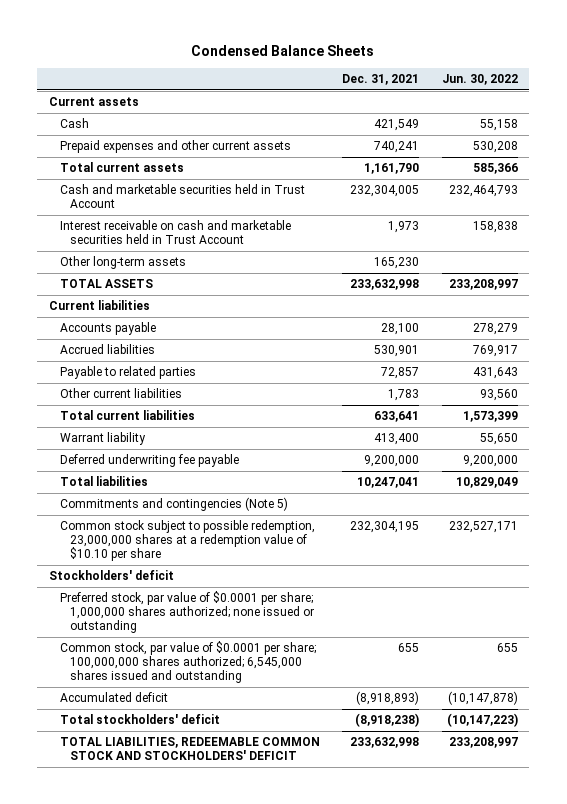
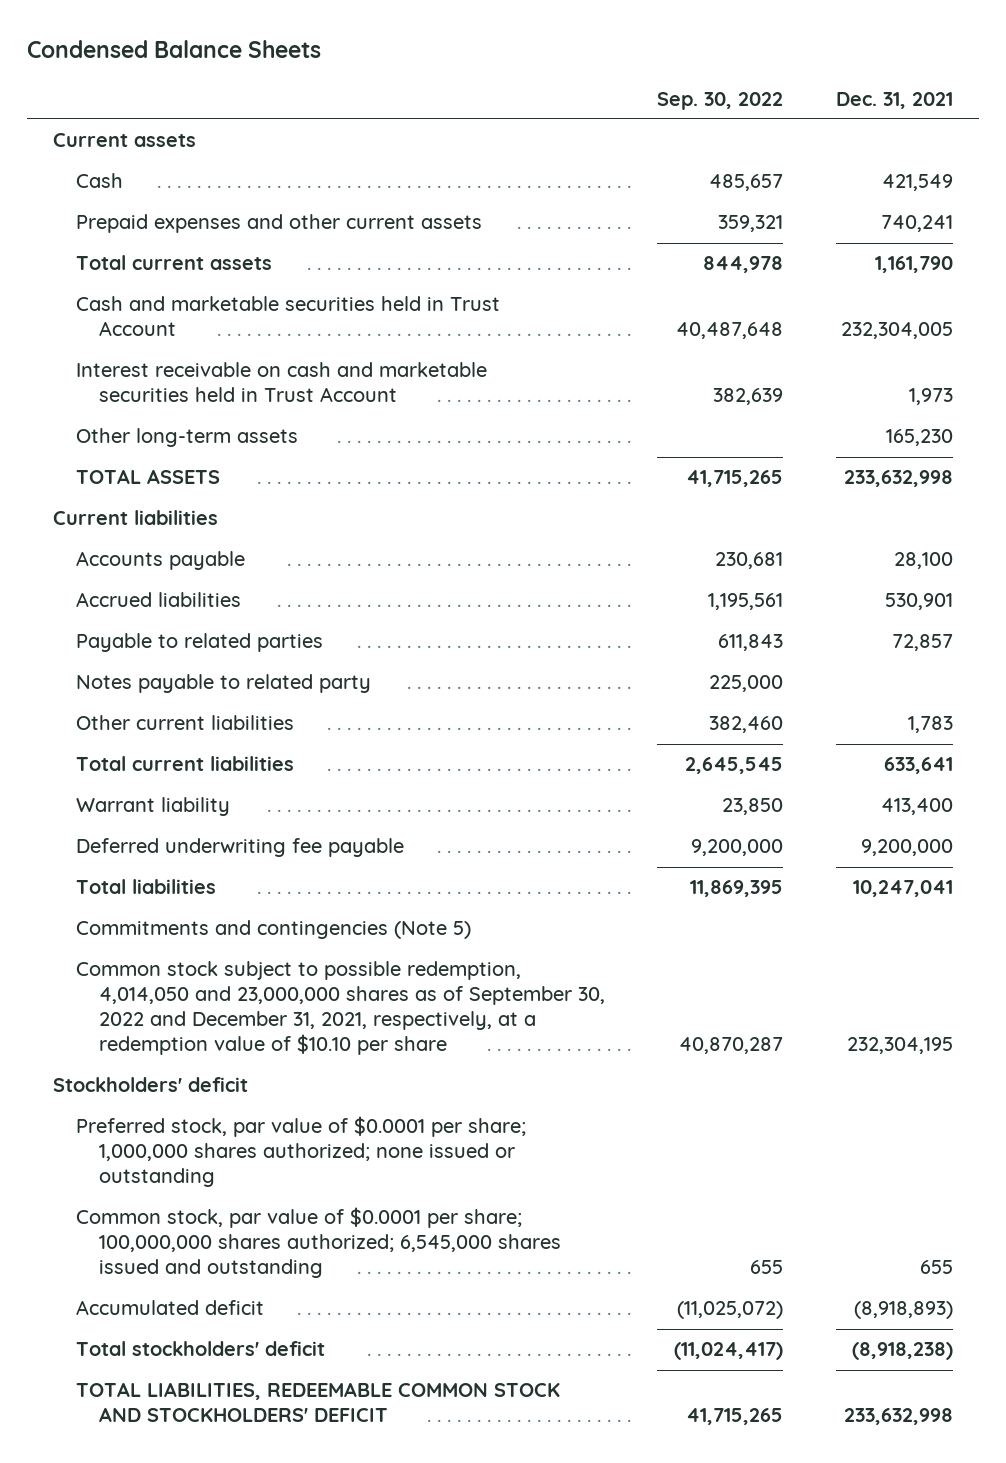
[442,74,519,86] Jun. 30, 2022 -> none
none -> [657,91,784,110] Sep. 30, 2022
none -> [76,674,372,694] Notes payable to related party
[59,520,315,562] Common stock subject to possible redemption, 23,000,000 shares at a redemption value of $10.10 per share -> [76,961,605,1056] Common stock subject to possible redemption, 4,014,050 and 23,000,000 shares as of September 30, 2022 and December 31, 2021, respectively, at a redemption value of $10.10 per share

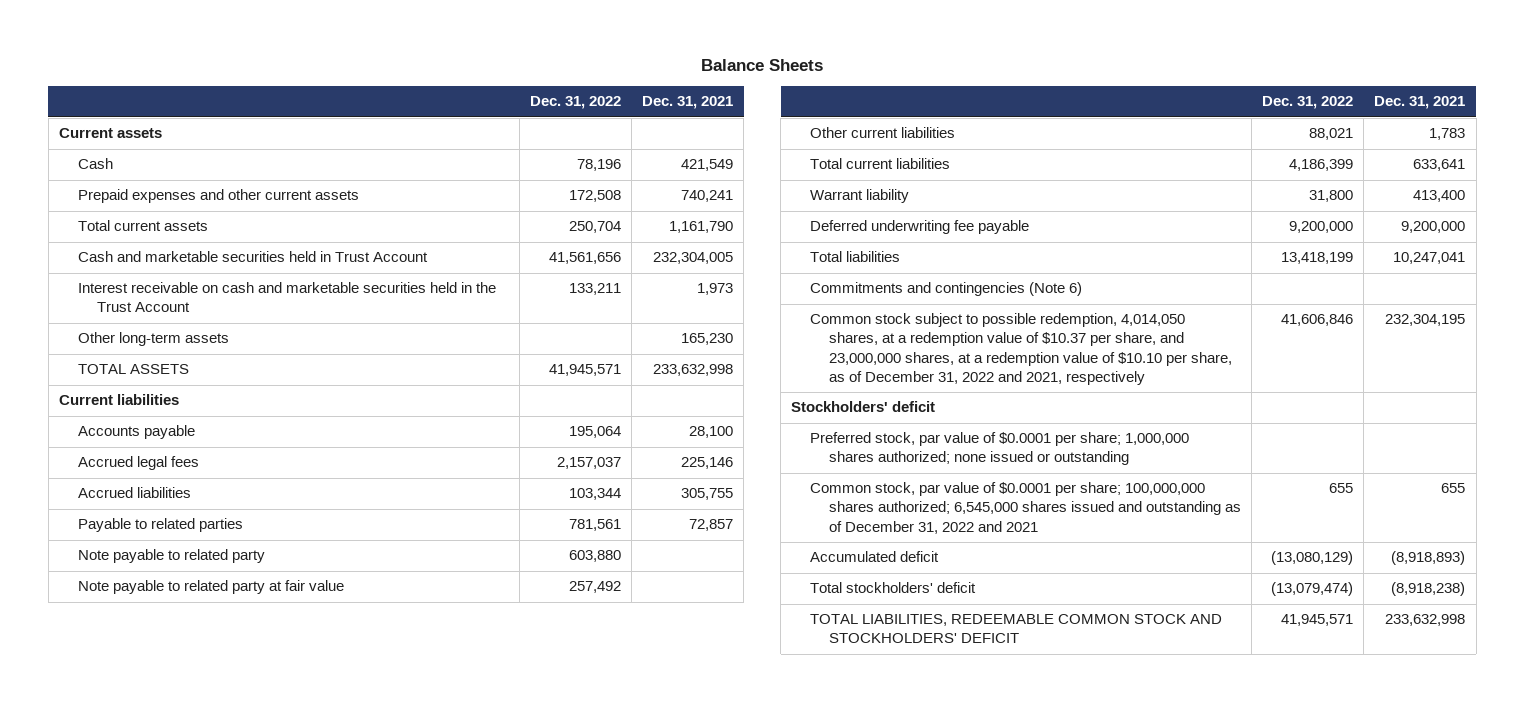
[27,40,322,59] Condensed Balance Sheets -> [701,59,824,72] Balance Sheets
[657,91,784,110] Sep. 30, 2022 -> none
none -> [529,96,621,110] Dec. 31, 2022
[76,362,488,403] Interest receivable on cash and marketable securities held in Trust Account -> [77,282,496,313] Interest receivable on cash and marketable securities held in the Trust Account
none -> [77,456,199,471] Accrued legal fees
[884,593,953,611] 530,901 -> [681,488,734,501] 305,755
[76,674,372,694] Notes payable to related party -> [77,549,265,564] Note payable to related party
none -> [77,580,344,595] Note payable to related party at fair value
[76,920,472,940] Commitments and contingencies (Note 5) -> [810,282,1083,297] Commitments and contingencies (Note 6)
[76,961,605,1056] Common stock subject to possible redemption, 4,014,050 and 23,000,000 shares as of September 30, 2022 and December 31, 2021, respectively, at a redemption value of $10.10 per share -> [810,313,1233,385] Common stock subject to possible redemption, 4,014,050 shares, at a redemption value of $10.37 per share, and 23,000,000 shares, at a redemption value of $10.10 per share, as of December 31, 2022 and 2021, respectively
[76,1207,561,1279] Common stock, par value of $0.0001 per share; 100,000,000 shares authorized; 6,545,000 shares issued and outstanding -> [810,482,1242,534] Common stock, par value of $0.0001 per share; 100,000,000 shares authorized; 6,545,000 shares issued and outstanding as of December 31, 2022 and 2021

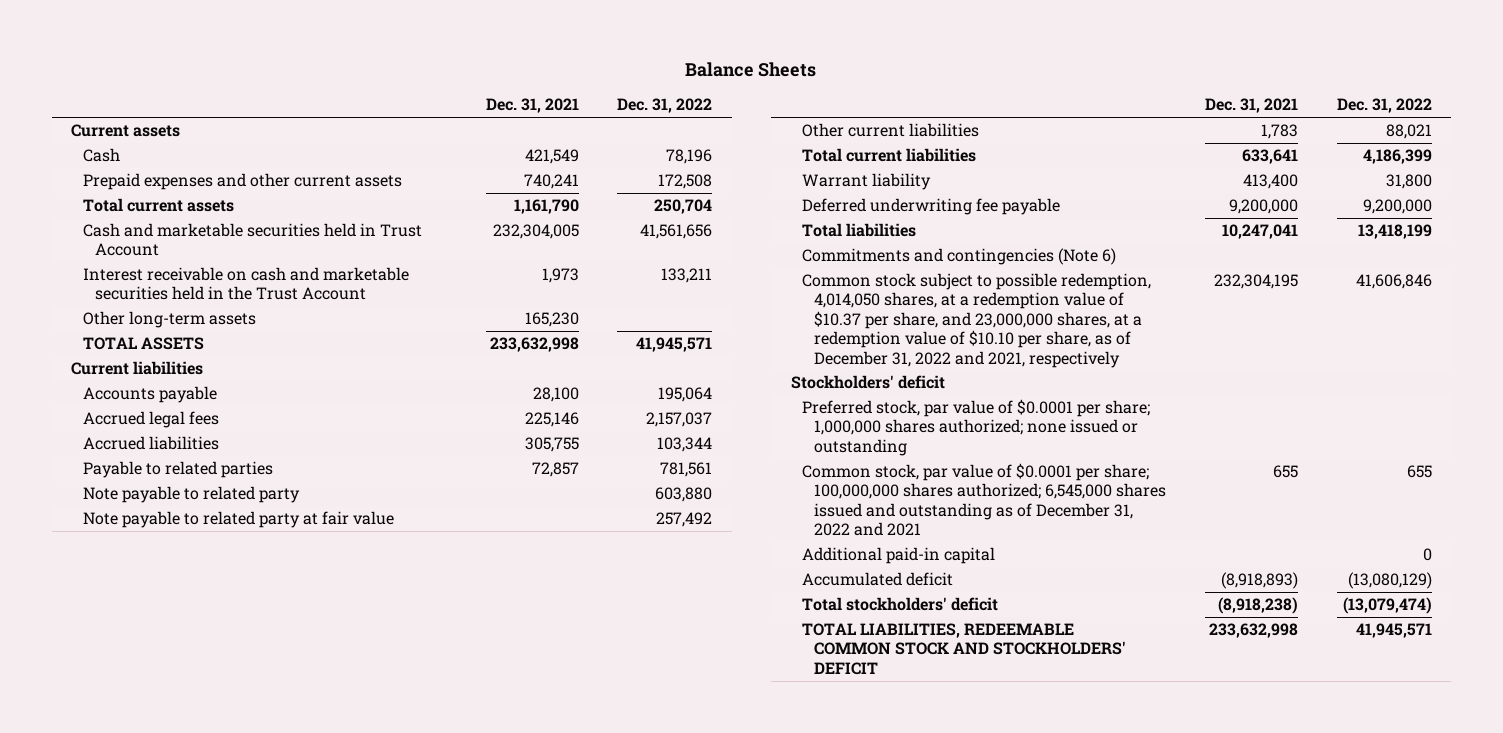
none -> [802,547,996,565] Additional paid-in capital

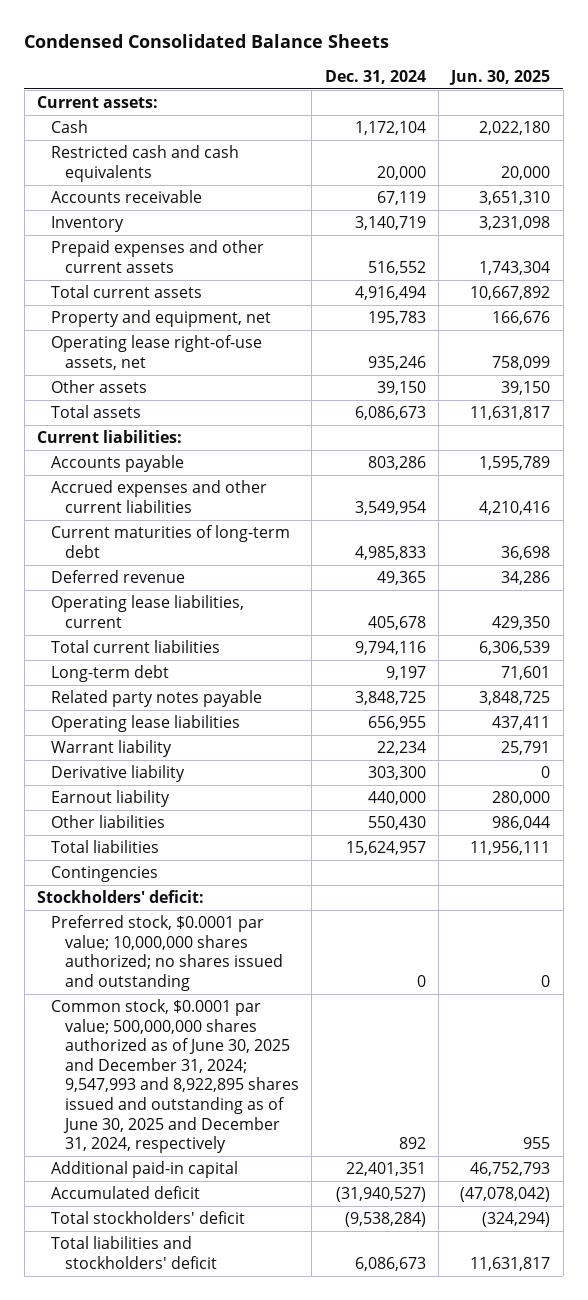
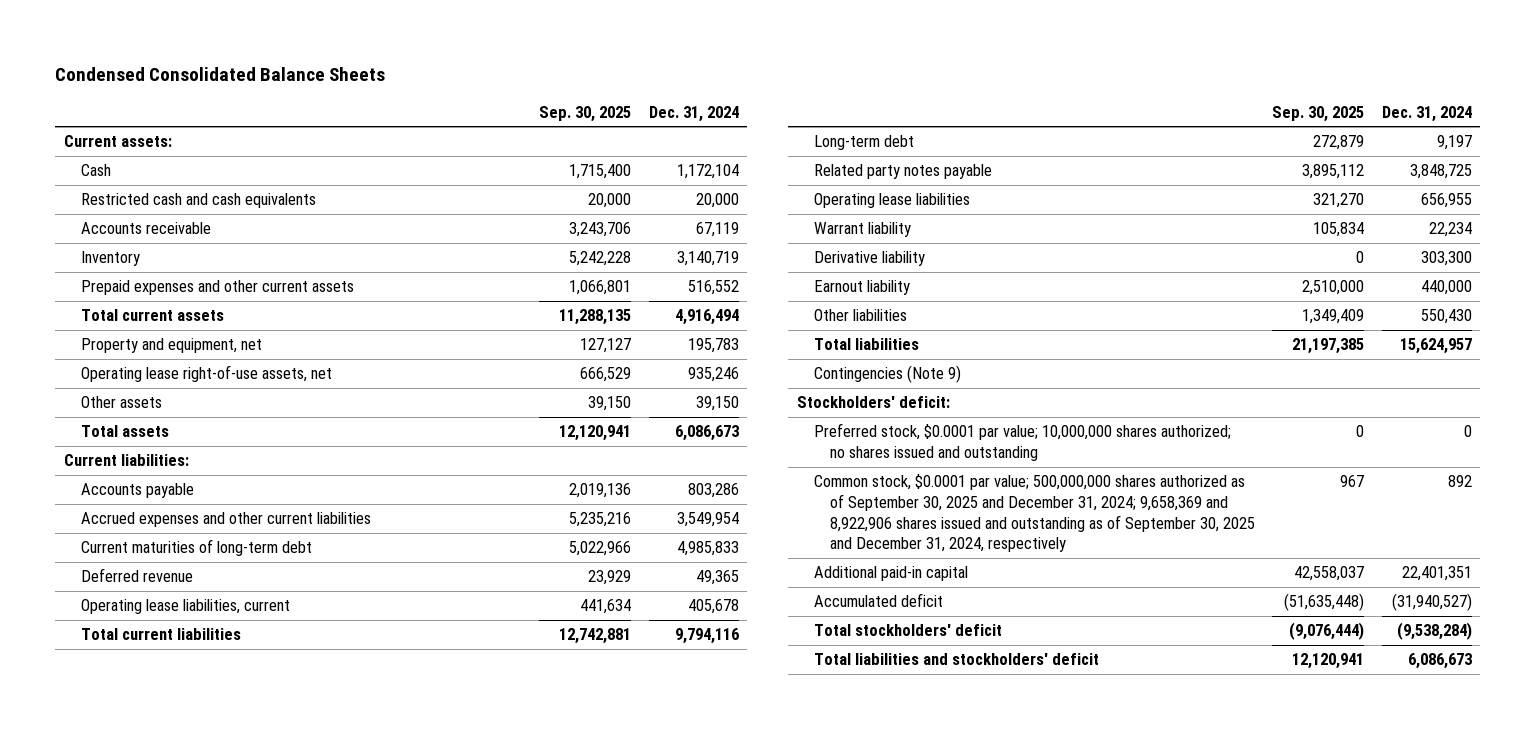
[449,69,551,85] Jun. 30, 2025 -> none
none -> [539,105,632,122] Sep. 30, 2025
[51,866,159,883] Contingencies -> [813,365,961,384] Contingencies (Note 9)
[51,999,300,1154] Common stock, $0.0001 par value; 500,000,000 shares authorized as of June 30, 2025 and December 31, 2024; 9,547,993 and 8,922,895 shares issued and outstanding as of June 30, 2025 and December 31, 2024, respectively -> [813,474,1256,553] Common stock, $0.0001 par value; 500,000,000 shares authorized as of September 30, 2025 and December 31, 2024; 9,658,369 and 8,922,906 shares issued and outstanding as of September 30, 2025 and December 31, 2024, respectively

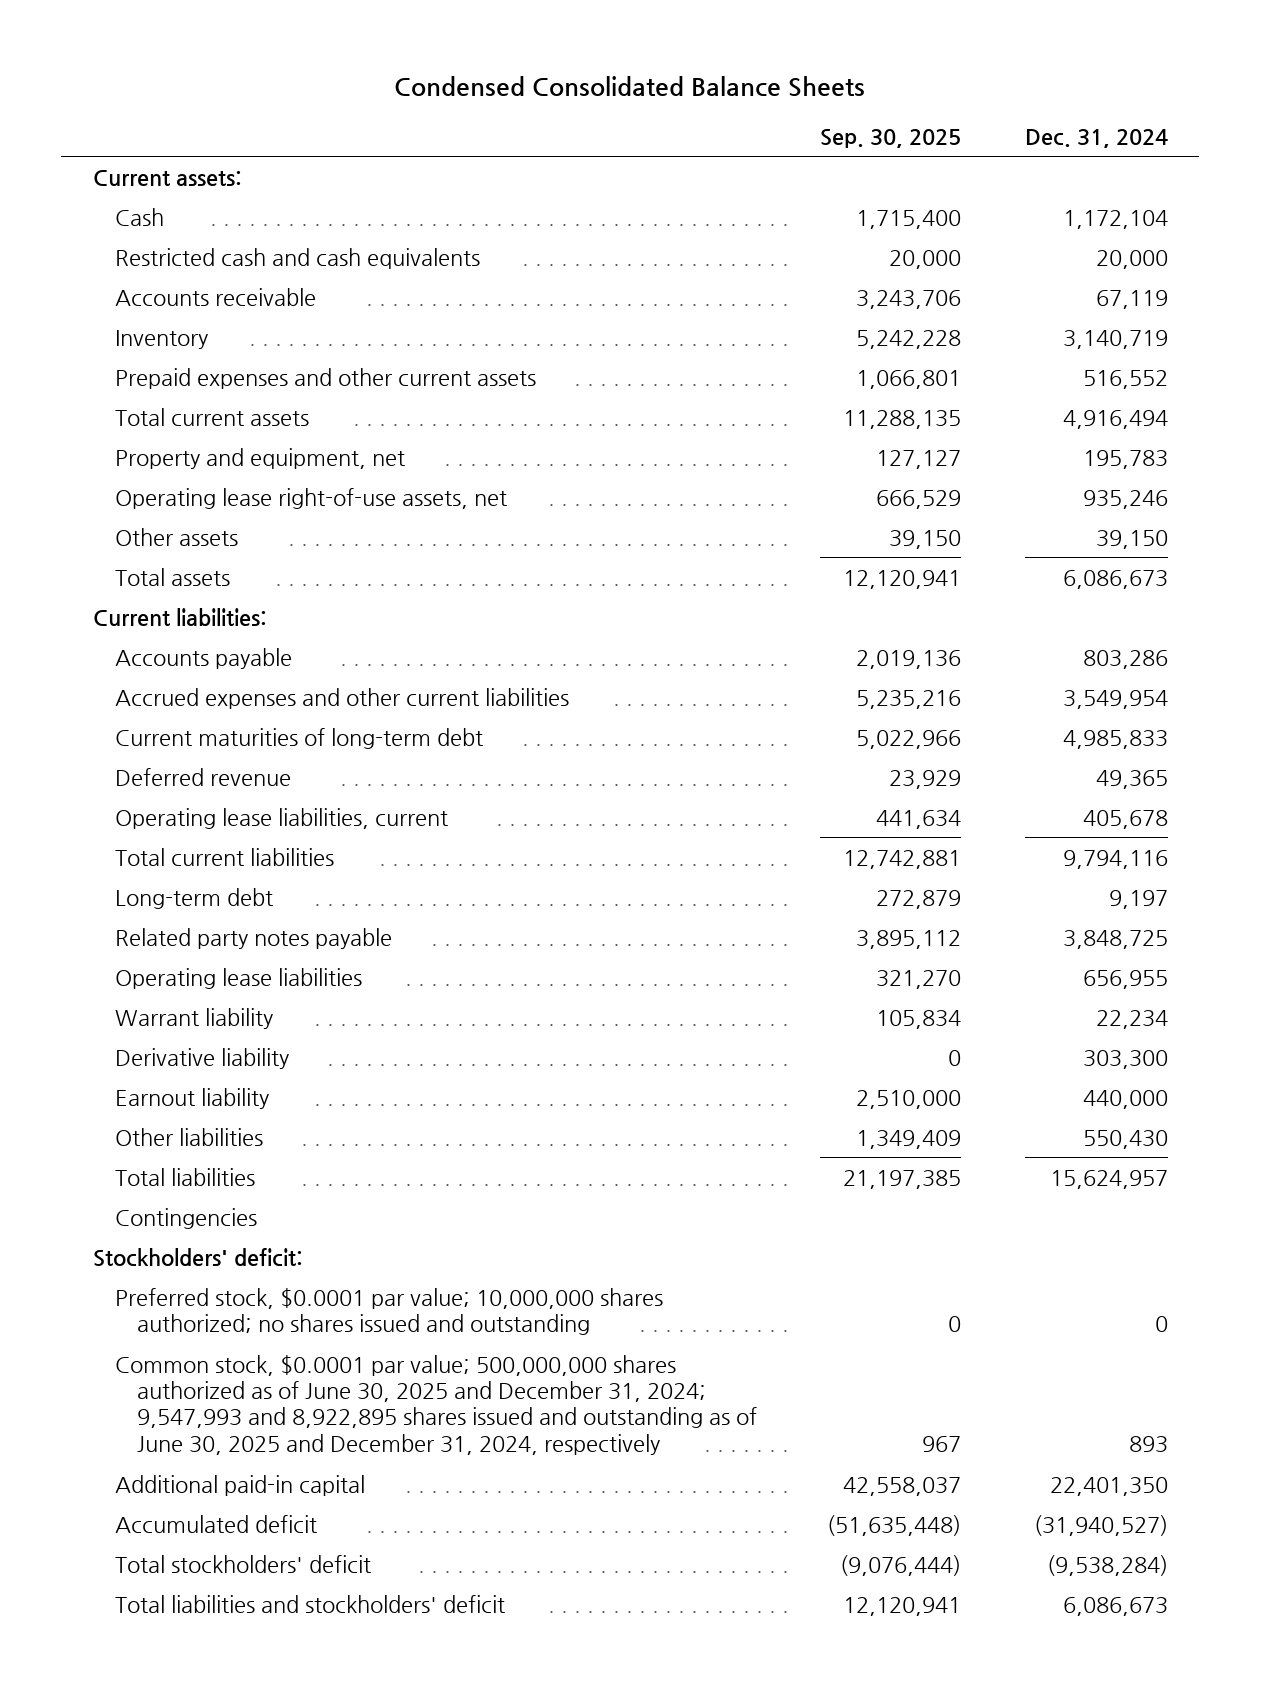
[813,365,961,384] Contingencies (Note 9) -> [115,1207,258,1229] Contingencies
[813,474,1256,553] Common stock, $0.0001 par value; 500,000,000 shares authorized as of September 30, 2025 and December 31, 2024; 9,658,369 and 8,922,906 shares issued and outstanding as of September 30, 2025 and December 31, 2024, respectively -> [115,1354,758,1455] Common stock, $0.0001 par value; 500,000,000 shares authorized as of June 30, 2025 and December 31, 2024; 9,547,993 and 8,922,895 shares issued and outstanding as of June 30, 2025 and December 31, 2024, respectively
[1447,475,1472,488] 892 -> [1128,1435,1168,1453] 893
[1401,566,1472,582] 22,401,351 -> [1049,1476,1168,1496] 22,401,350

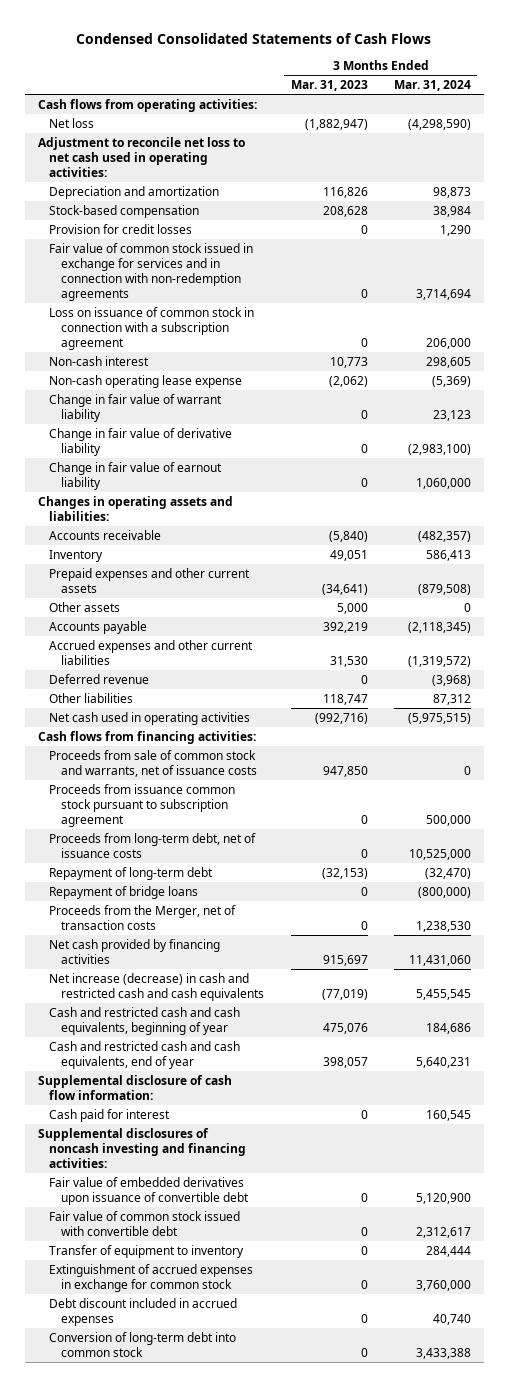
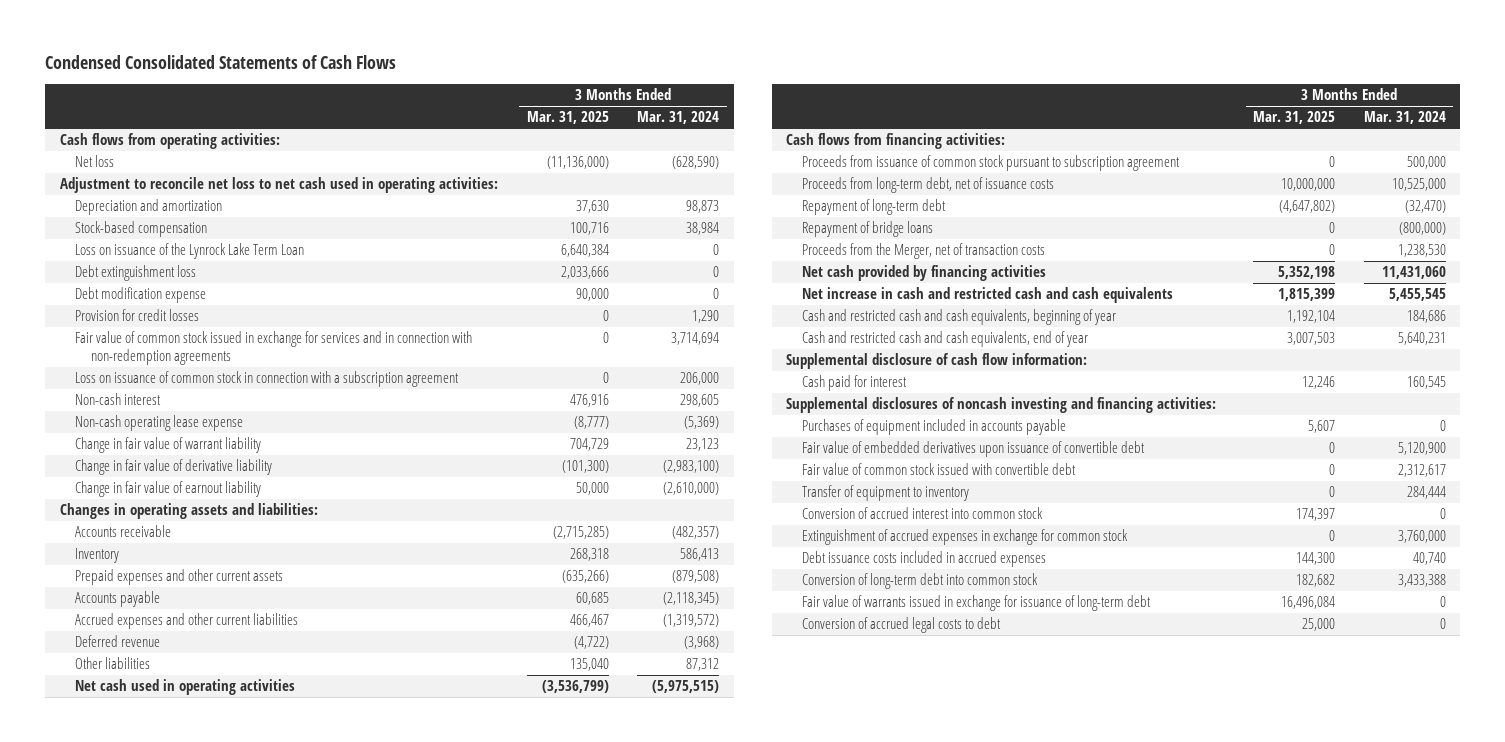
[290,80,368,92] Mar. 31, 2023 -> none
none -> [526,111,609,125] Mar. 31, 2025
[407,119,471,131] (4,298,590) -> [672,156,720,170] (628,590)
none -> [75,243,305,260] Loss on issuance of the Lynrock Lake Term Loan
none -> [75,265,197,282] Debt extinguishment loss
none -> [75,287,207,304] Debt modification expense
[415,478,471,490] 1,060,000 -> [663,482,720,496] (2,610,000)
[49,602,121,613] Other assets -> none
[49,750,258,778] Proceeds from sale of common stock and warrants, net of issuance costs -> none
[49,784,236,828] Proceeds from issuance common stock pursuant to subscription agreement -> [801,155,1180,172] Proceeds from issuance of common stock pursuant to subscription agreement
[49,973,265,1002] Net increase (decrease) in cash and restricted cash and cash equivalents -> [801,287,1173,304] Net increase in cash and restricted cash and cash equivalents
none -> [801,419,1066,436] Purchases of equipment included in accounts payable
none -> [801,507,1043,520] Conversion of accrued interest into common stock
[49,1298,238,1327] Debt discount included in accrued expenses -> [801,551,1046,568] Debt issuance costs included in accrued expenses
none -> [801,595,1151,612] Fair value of warrants issued in exchange for issuance of long-term debt
none -> [801,617,1001,634] Conversion of accrued legal costs to debt

